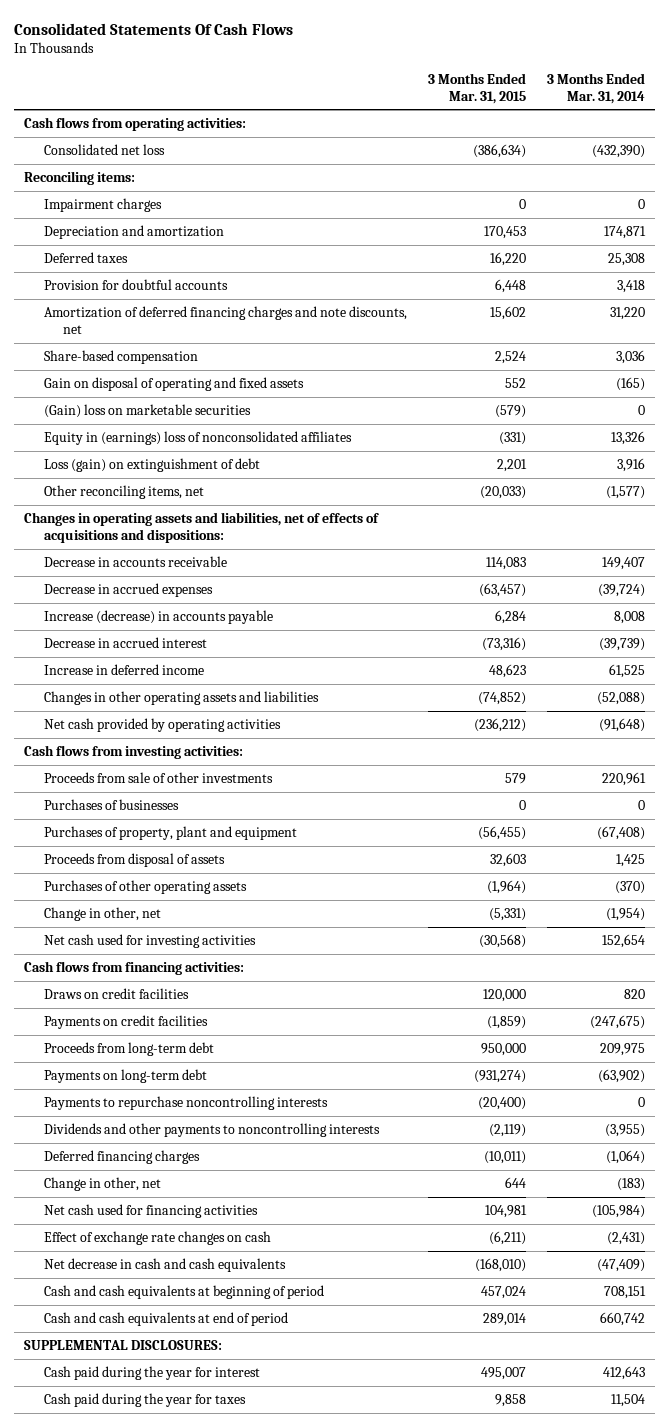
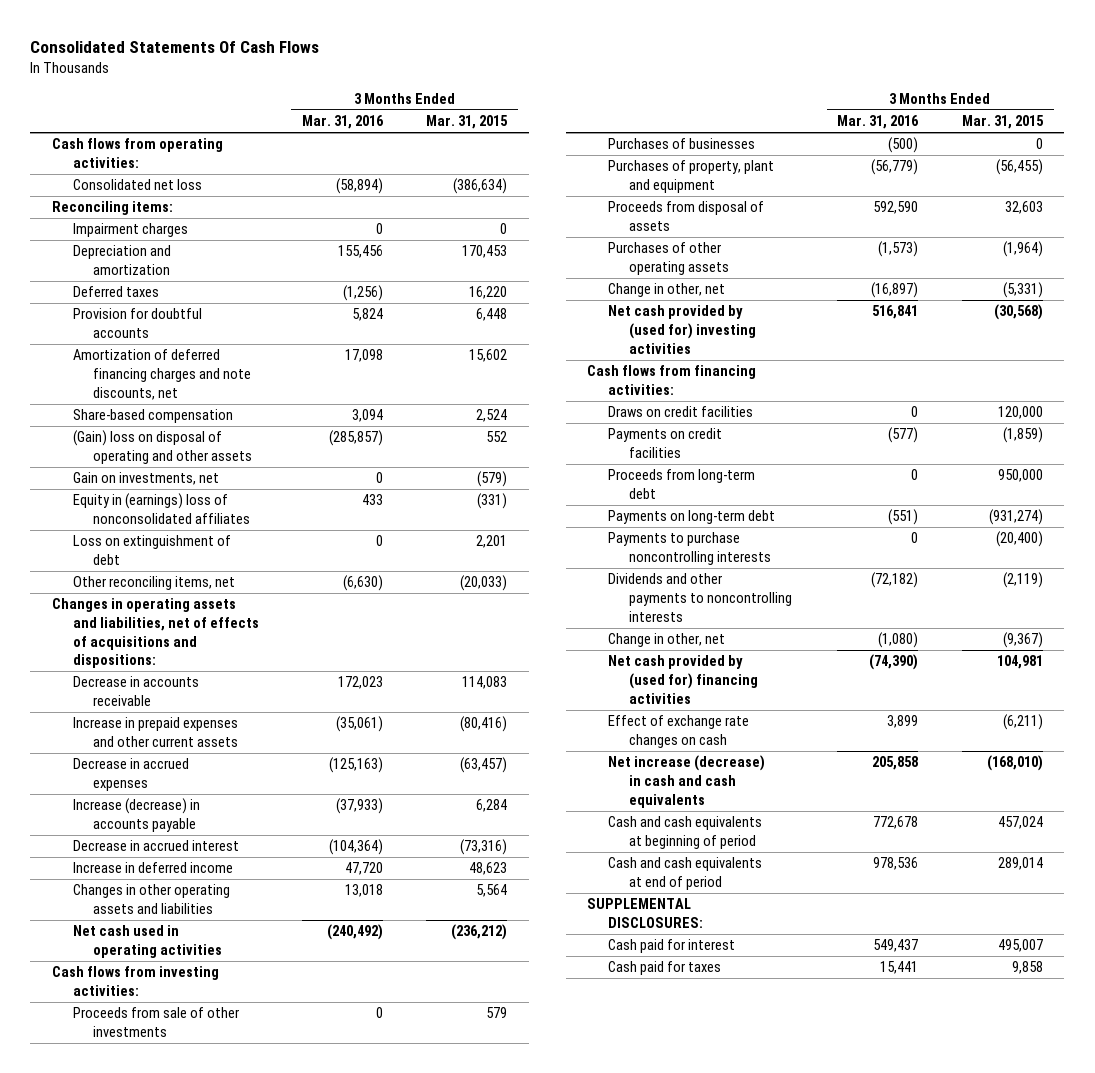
[546,72,645,104] 3 Months Ended Mar. 31, 2014 -> none
none -> [302,115,385,130] Mar. 31, 2016
[43,376,304,391] Gain on disposal of operating and fixed assets -> [72,430,253,464] (Gain) loss on disposal of operating and other assets
[43,403,251,418] (Gain) loss on marketable securities -> [72,472,219,486] Gain on investments, net
[43,457,260,472] Loss (gain) on extinguishment of debt -> [72,535,231,565] Loss on extinguishment of debt
none -> [72,717,239,747] Increase in prepaid expenses and other current assets
[477,691,526,705] (74,852) -> [476,884,508,898] 5,564
[43,717,281,732] Net cash provided by operating activities -> [72,925,223,958] Net cash used in operating activities
[43,933,256,948] Net cash used for investing activities -> [608,305,756,354] Net cash provided by (used for) investing activities
[43,1095,328,1110] Payments to repurchase noncontrolling interests -> [608,532,771,565] Payments to purchase noncontrolling interests
[43,1149,200,1164] Deferred financing charges -> none
[504,1176,526,1188] 644 -> [1002,632,1043,649] (9,367)
[43,1203,258,1218] Net cash used for financing activities -> [608,655,758,704] Net cash provided by (used for) financing activities
[43,1257,286,1272] Net decrease in cash and cash equivalents -> [608,755,766,808] Net increase (decrease) in cash and cash equivalents
[43,1365,260,1380] Cash paid during the year for interest -> [608,939,736,954] Cash paid for interest
[43,1392,246,1407] Cash paid during the year for taxes -> [608,961,722,976] Cash paid for taxes

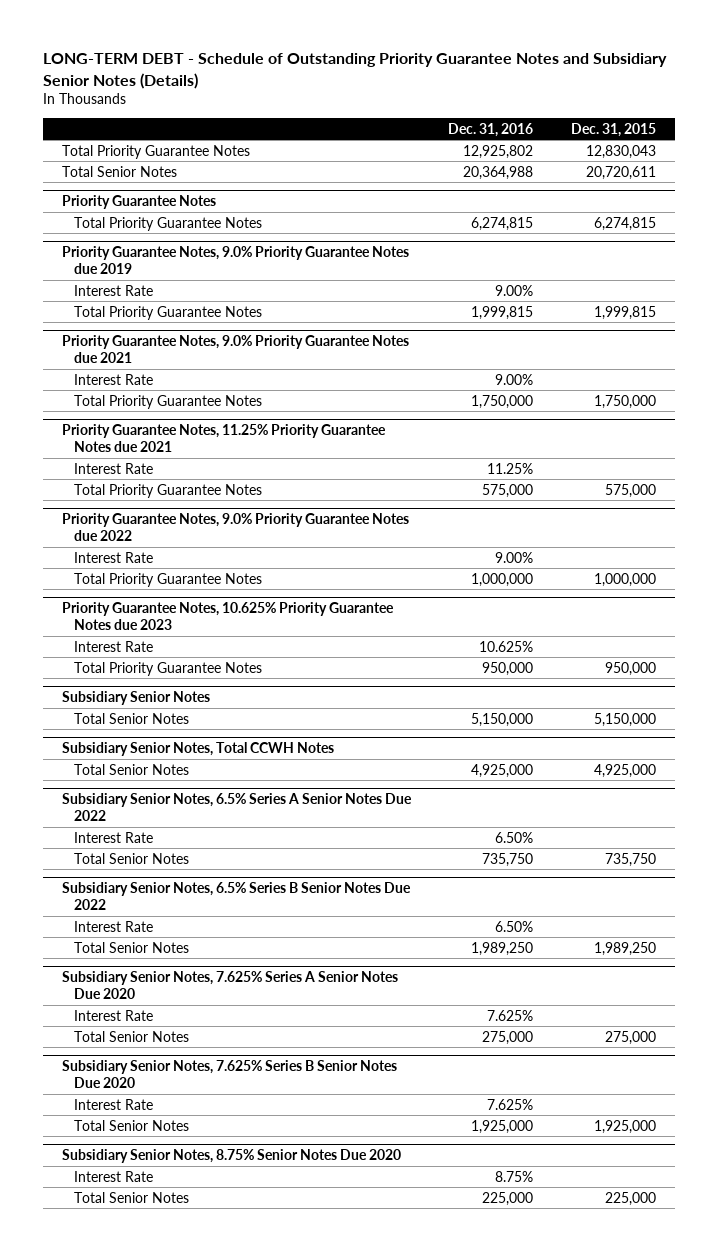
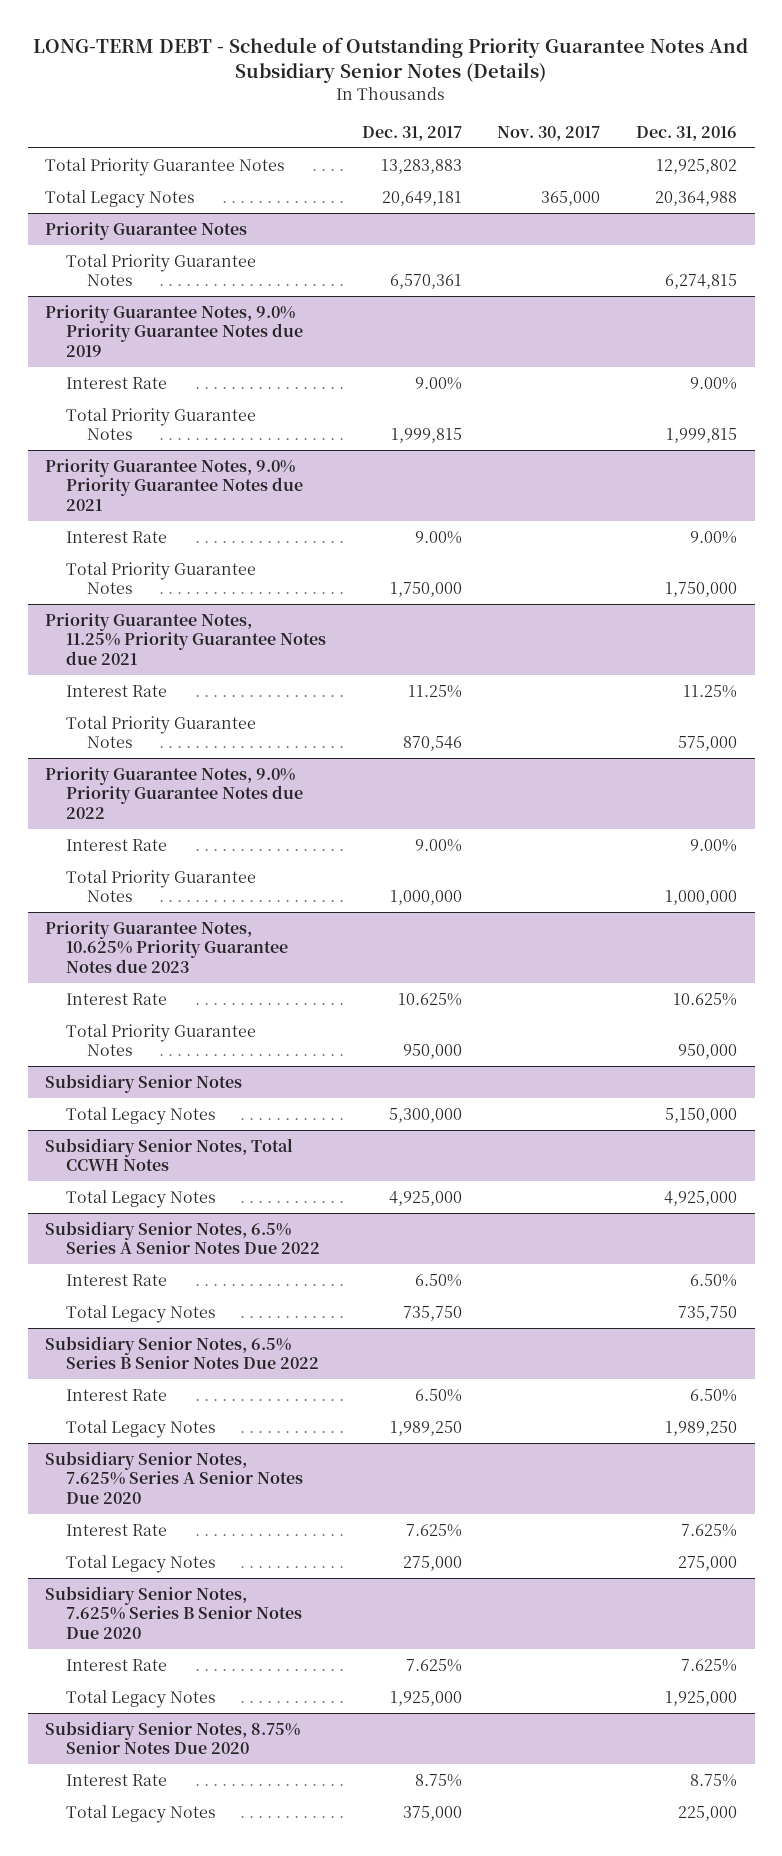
[42,53,667,89] LONG-TERM DEBT - Schedule of Outstanding Priority Guarantee Notes and Subsidiary Senior Notes (Details) -> [33,36,749,83] LONG-TERM DEBT - Schedule of Outstanding Priority Guarantee Notes And Subsidiary Senior Notes (Details)
[571,122,657,137] Dec. 31, 2015 -> none
none -> [361,125,462,141] Dec. 31, 2017
none -> [497,125,601,141] Nov. 30, 2017
[61,165,177,177] Total Senior Notes -> [45,189,196,208] Total Legacy Notes
[73,712,189,724] Total Senior Notes -> [66,1106,217,1125] Total Legacy Notes
[73,763,189,775] Total Senior Notes -> [66,1189,217,1208] Total Legacy Notes
[73,852,189,864] Total Senior Notes -> [66,1304,217,1323] Total Legacy Notes
[73,941,189,953] Total Senior Notes -> [66,1419,217,1438] Total Legacy Notes
[73,1030,189,1042] Total Senior Notes -> [66,1554,217,1573] Total Legacy Notes
[73,1119,189,1131] Total Senior Notes -> [66,1689,217,1708] Total Legacy Notes
[73,1191,189,1203] Total Senior Notes -> [66,1804,217,1823] Total Legacy Notes

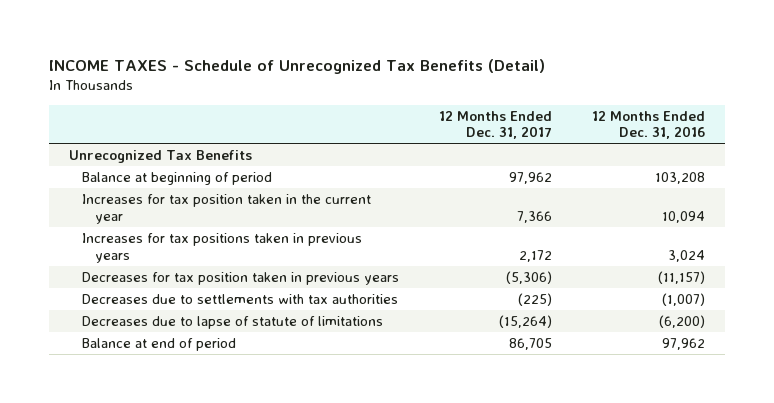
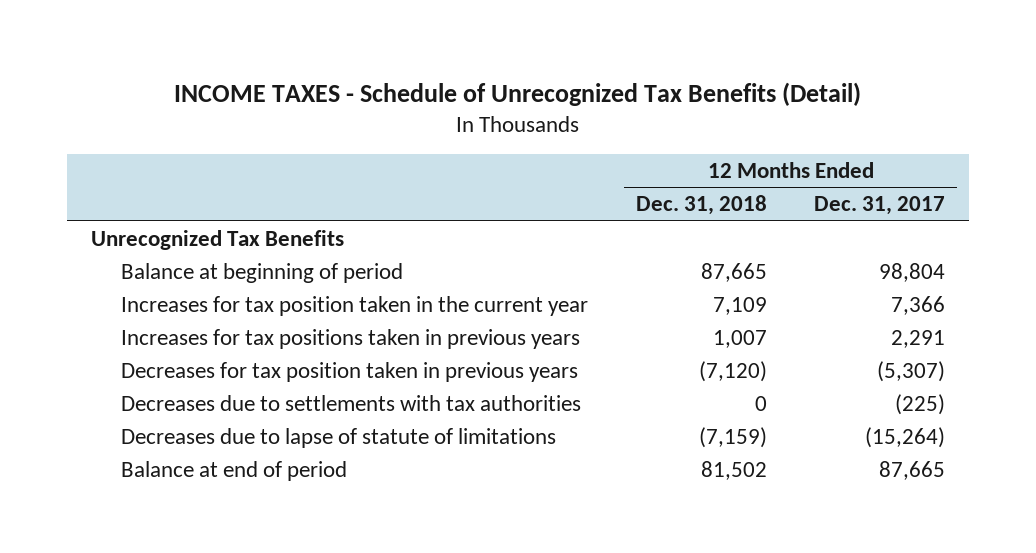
[592,110,706,140] 12 Months Ended Dec. 31, 2016 -> none
none -> [635,195,767,216] Dec. 31, 2018
[509,171,553,184] 97,962 -> [879,262,946,282] 98,804
[519,249,553,262] 2,172 -> [891,329,946,348] 2,291
[506,270,553,284] (5,306) -> [877,360,946,382] (5,307)
[509,337,553,350] 86,705 -> [879,460,946,480] 87,665

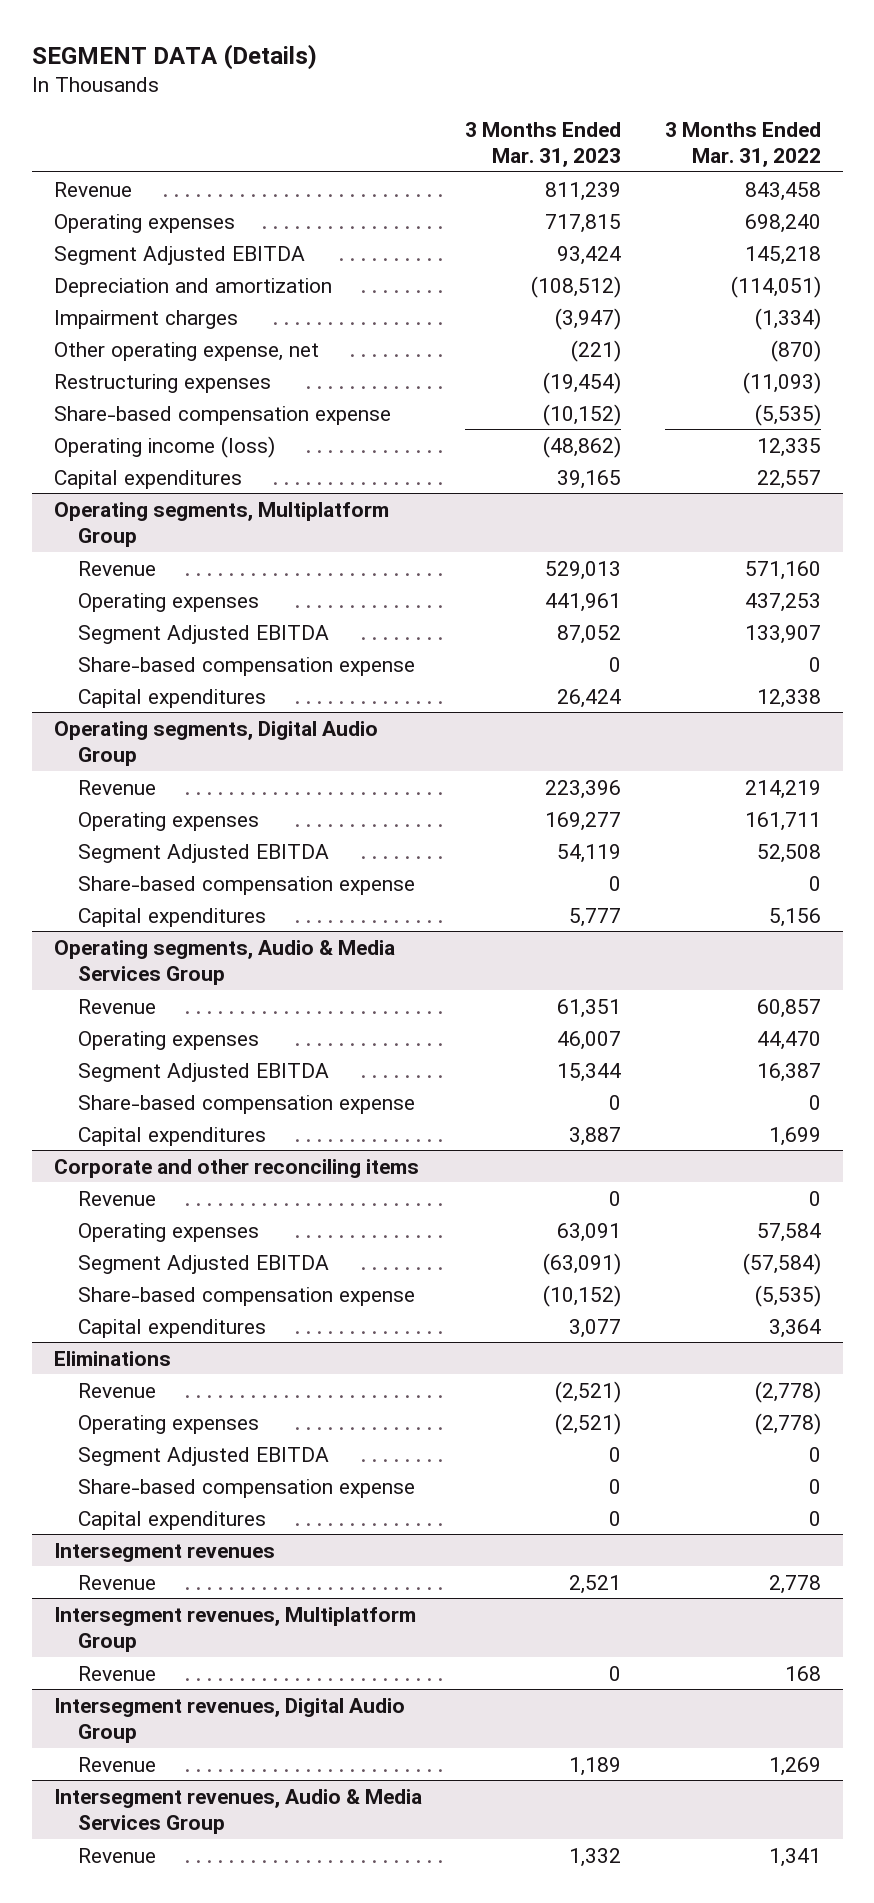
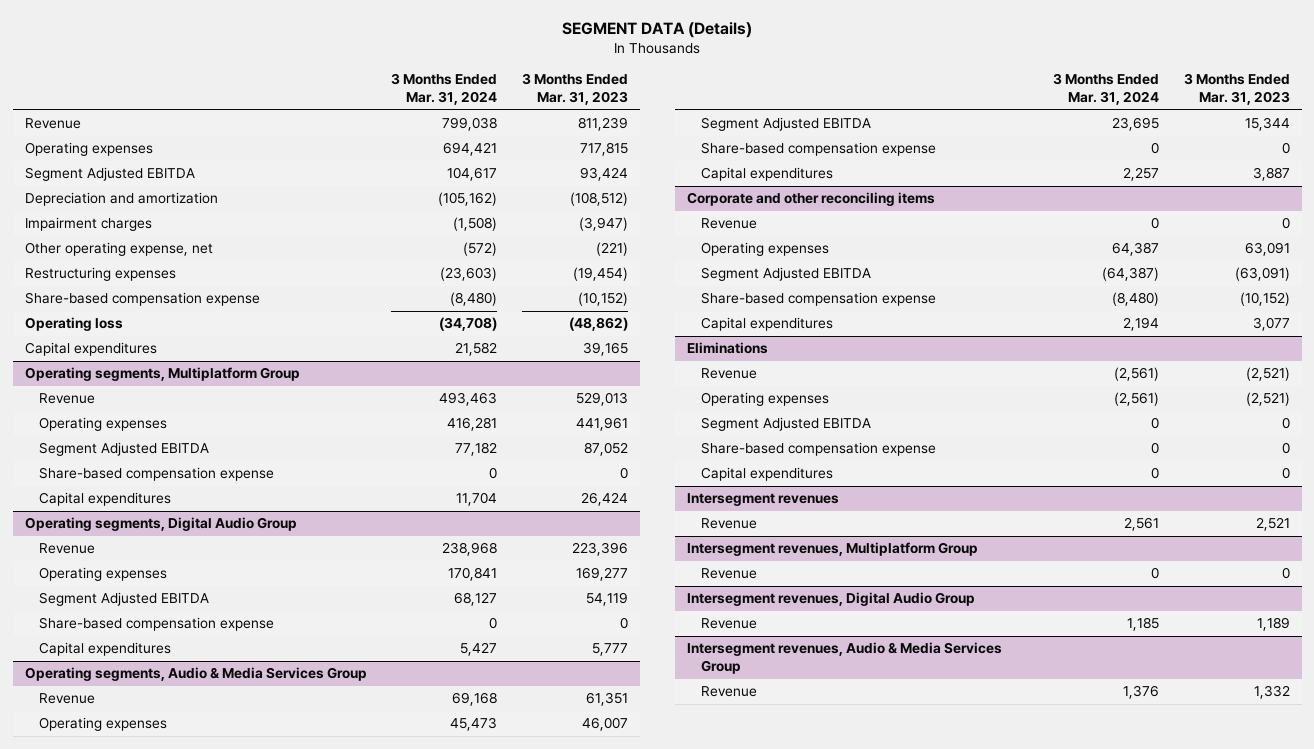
[664,121,821,168] 3 Months Ended Mar. 31, 2022 -> none
none -> [391,73,498,106] 3 Months Ended Mar. 31, 2024
[53,435,275,458] Operating income (loss) -> [24,317,123,332] Operating loss

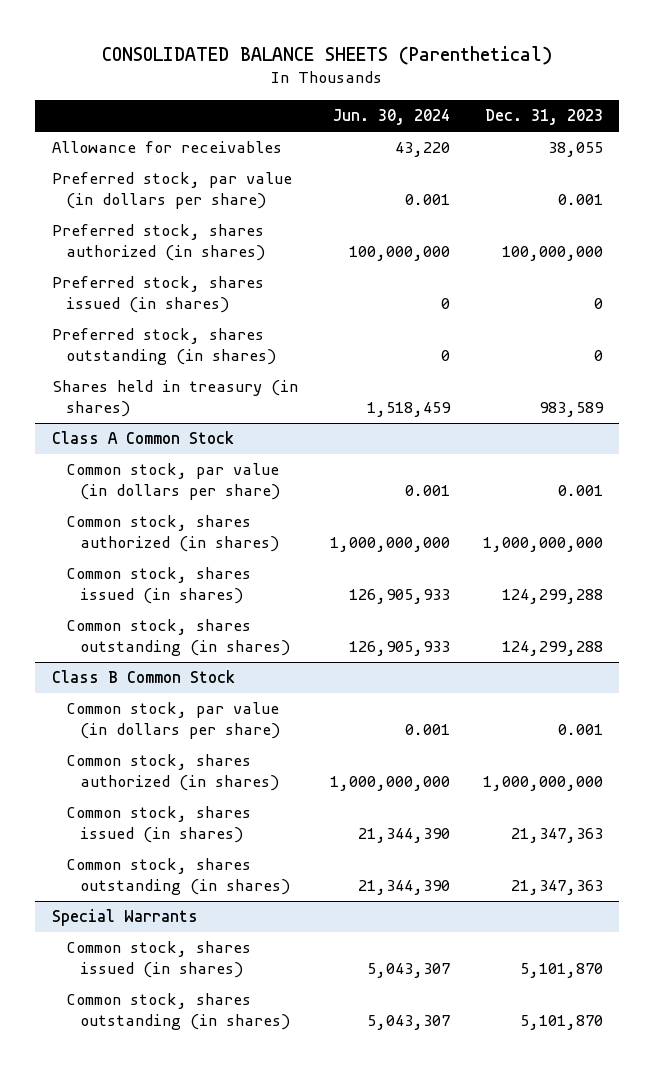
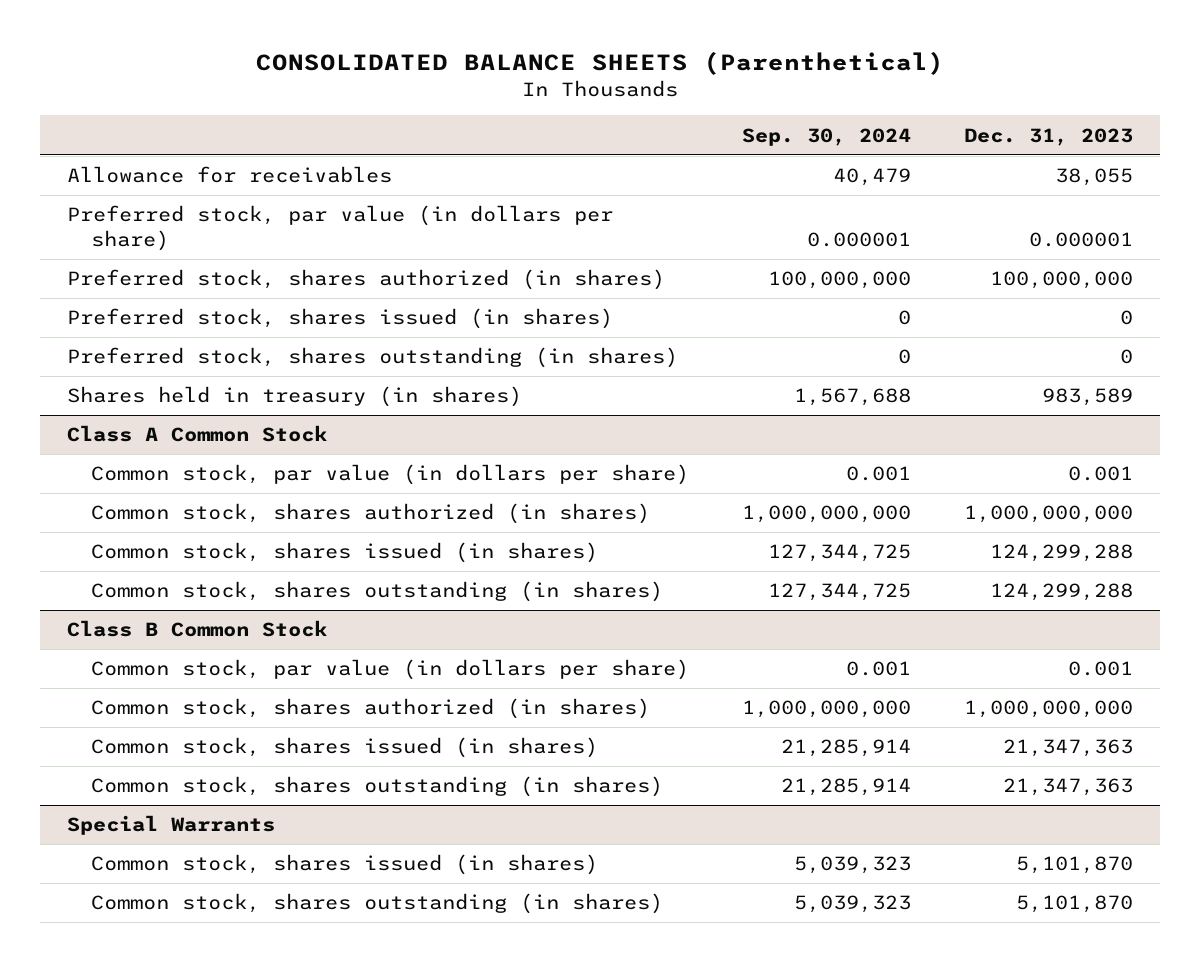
[333,109,451,126] Jun. 30, 2024 -> none
none -> [742,127,912,146] Sep. 30, 2024
[557,193,603,205] 0.001 -> [1029,232,1134,248] 0.000001

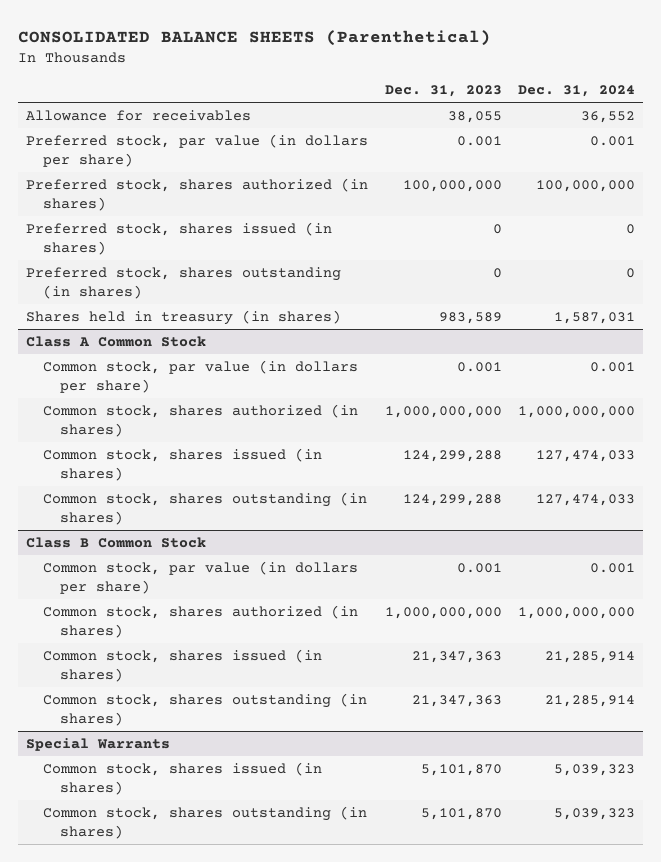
[742,127,912,146] Sep. 30, 2024 -> none
none -> [517,85,635,98] Dec. 31, 2024
[1029,232,1134,248] 0.000001 -> [456,135,502,146] 0.001

